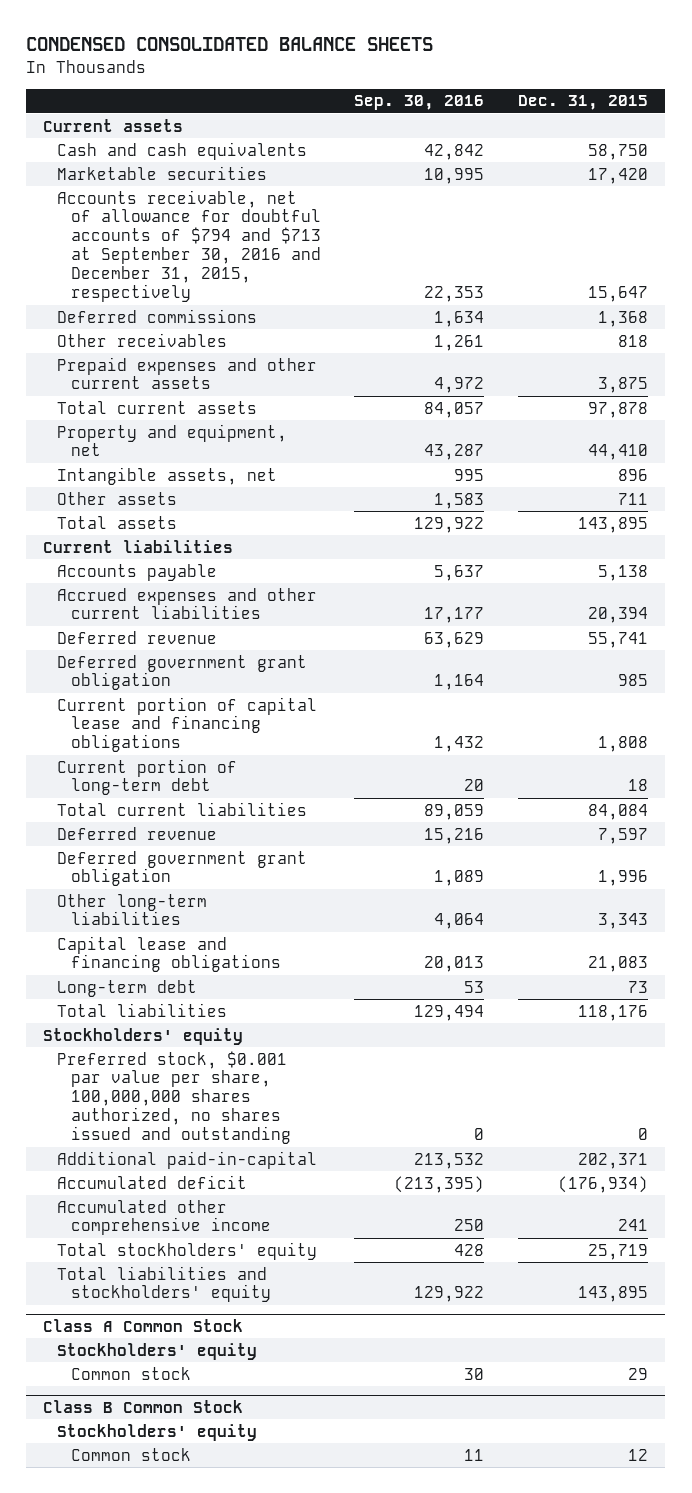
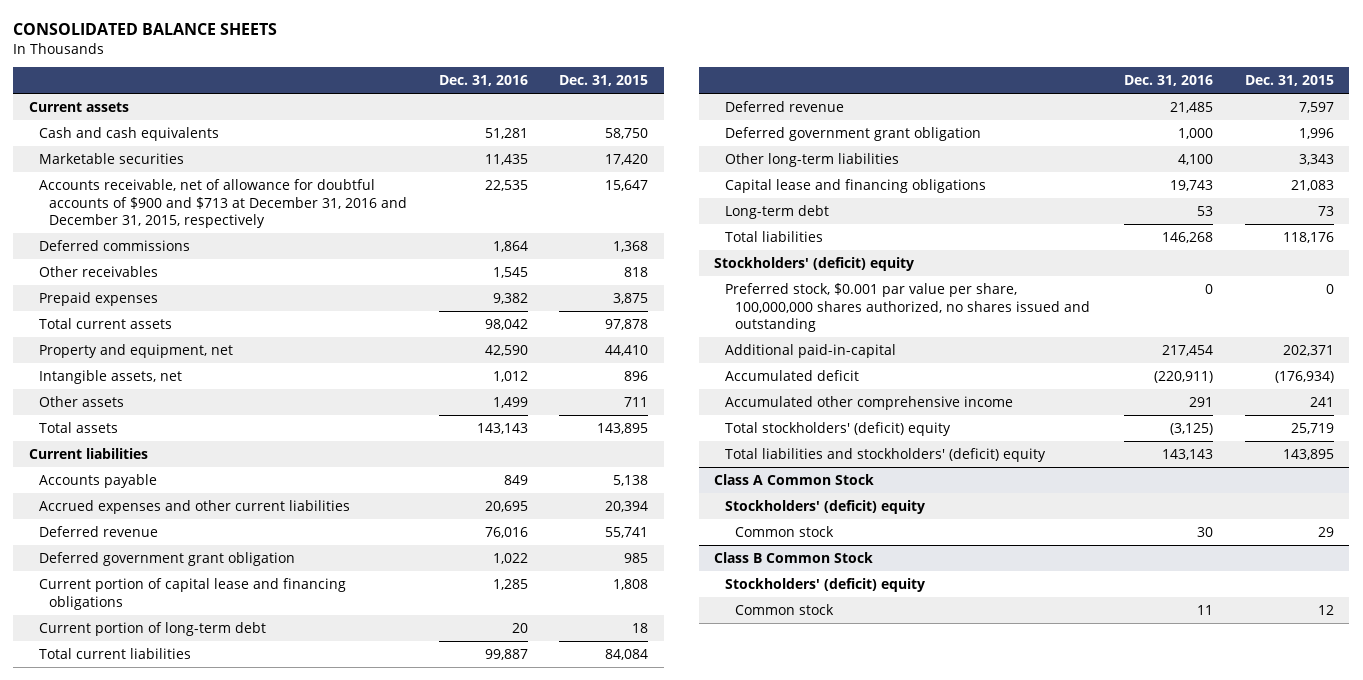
[26,37,434,52] CONDENSED CONSOLIDATED BALANCE SHEETS -> [13,22,278,35] CONSOLIDATED BALANCE SHEETS
[354,95,485,111] Sep. 30, 2016 -> none
none -> [438,75,528,87] Dec. 31, 2016
[56,189,321,303] Accounts receivable, net of allowance for doubtful accounts of $794 and $713 at September 30, 2016 and December 31, 2015, respectively -> [39,178,408,229] Accounts receivable, net of allowance for doubtful accounts of $900 and $713 at December 31, 2016 and December 31, 2015, respectively
[56,356,317,390] Prepaid expenses and other current assets -> [39,291,159,306] Prepaid expenses
[43,1027,244,1045] Stockholders' equity -> [714,256,915,271] Stockholders' (deficit) equity
[56,1241,317,1260] Total stockholders' equity -> [724,421,951,436] Total stockholders' (deficit) equity
[56,1265,271,1303] Total liabilities and stockholders' equity -> [724,447,1046,462] Total liabilities and stockholders' (deficit) equity
[56,1342,257,1360] Stockholders' equity -> [724,499,925,514] Stockholders' (deficit) equity
[56,1423,257,1441] Stockholders' equity -> [724,577,925,592] Stockholders' (deficit) equity

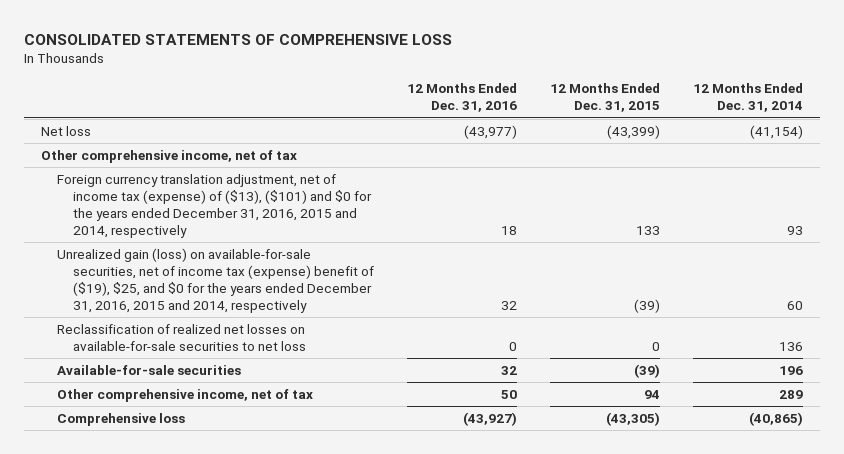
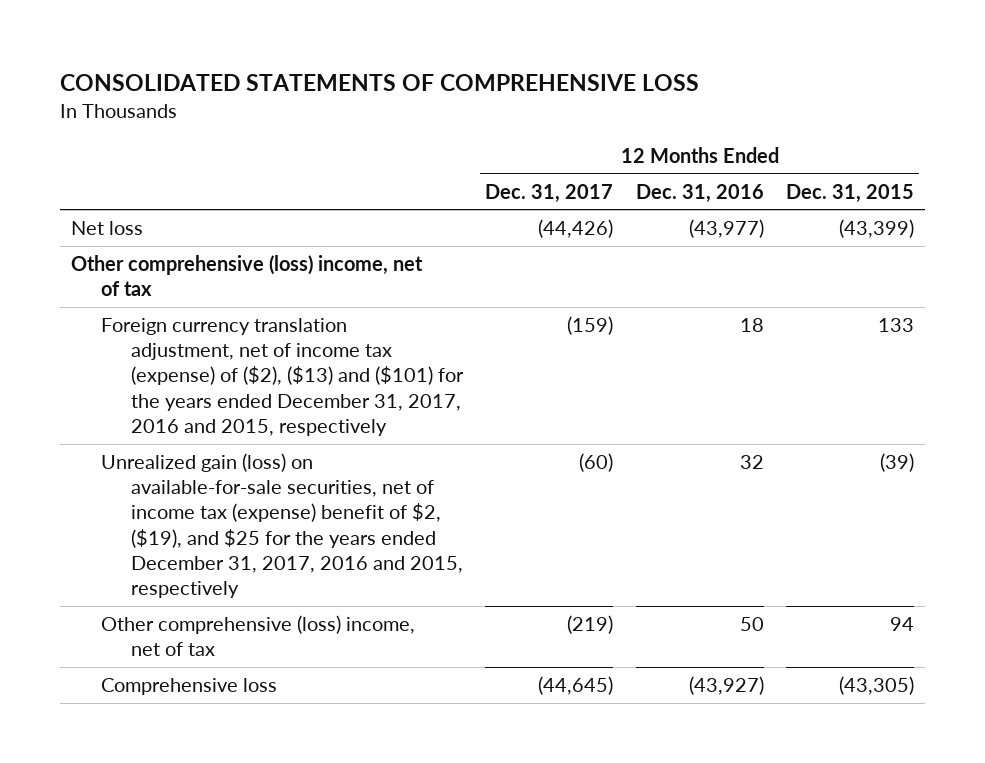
[693,83,804,113] 12 Months Ended Dec. 31, 2014 -> none
none -> [485,183,614,203] Dec. 31, 2017
[57,323,307,351] Reclassification of realized net losses on available-for-sale securities to net loss -> none
[57,364,242,375] Available-for-sale securities -> none
[40,149,297,163] Other comprehensive income, net of tax -> [70,255,423,297] Other comprehensive (loss) income, net of tax
[57,173,373,238] Foreign currency translation adjustment, net of income tax (expense) of ($13), ($101) and $0 for the years ended December 31, 2016, 2015 and 2014, respectively -> [101,318,465,436] Foreign currency translation adjustment, net of income tax (expense) of ($2), ($13) and ($101) for the years ended December 31, 2017, 2016 and 2015, respectively
[57,247,375,313] Unrealized gain (loss) on available-for-sale securities, net of income tax (expense) benefit of ($19), $25, and $0 for the years ended December 31, 2016, 2015 and 2014, respectively -> [101,453,464,598] Unrealized gain (loss) on available-for-sale securities, net of income tax (expense) benefit of $2, ($19), and $25 for the years ended December 31, 2017, 2016 and 2015, respectively
[57,388,314,402] Other comprehensive income, net of tax -> [101,615,416,657] Other comprehensive (loss) income, net of tax

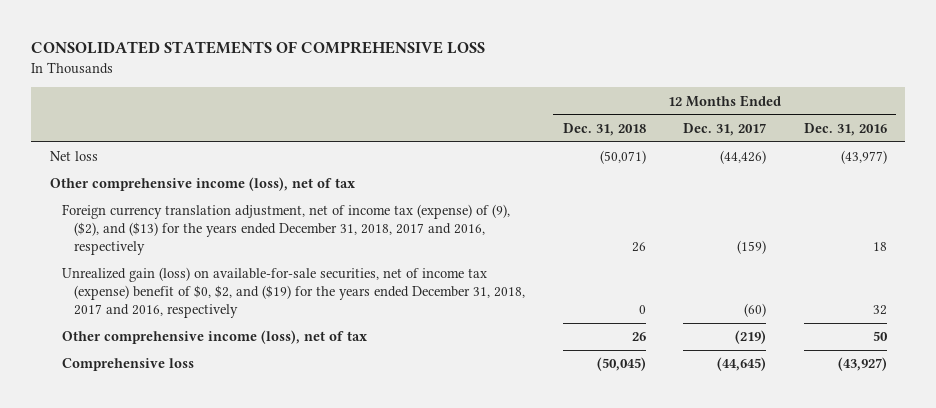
[785,183,914,203] Dec. 31, 2015 -> none
none -> [562,122,646,136] Dec. 31, 2018
[70,255,423,297] Other comprehensive (loss) income, net of tax -> [49,177,355,192] Other comprehensive income (loss), net of tax
[101,318,465,436] Foreign currency translation adjustment, net of income tax (expense) of ($2), ($13) and ($101) for the years ended December 31, 2017, 2016 and 2015, respectively -> [61,204,510,256] Foreign currency translation adjustment, net of income tax (expense) of (9), ($2), and ($13) for the years ended December 31, 2018, 2017 and 2016, respectively
[101,453,464,598] Unrealized gain (loss) on available-for-sale securities, net of income tax (expense) benefit of $2, ($19), and $25 for the years ended December 31, 2017, 2016 and 2015, respectively -> [61,267,525,319] Unrealized gain (loss) on available-for-sale securities, net of income tax (expense) benefit of $0, $2, and ($19) for the years ended December 31, 2018, 2017 and 2016, respectively
[101,615,416,657] Other comprehensive (loss) income, net of tax -> [61,330,367,345] Other comprehensive income (loss), net of tax

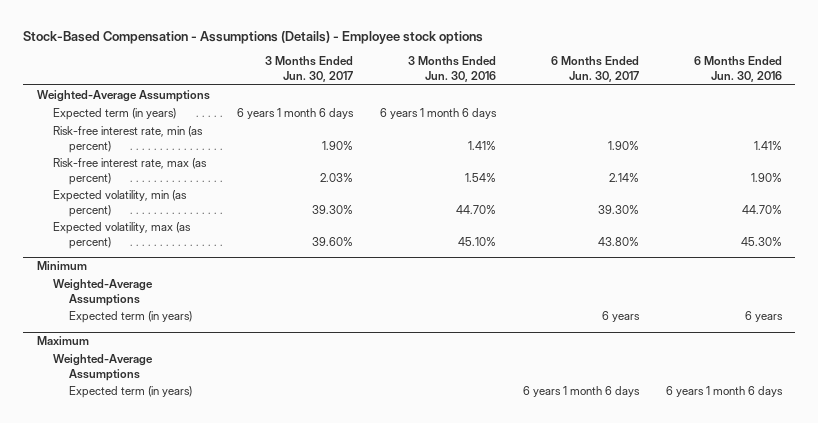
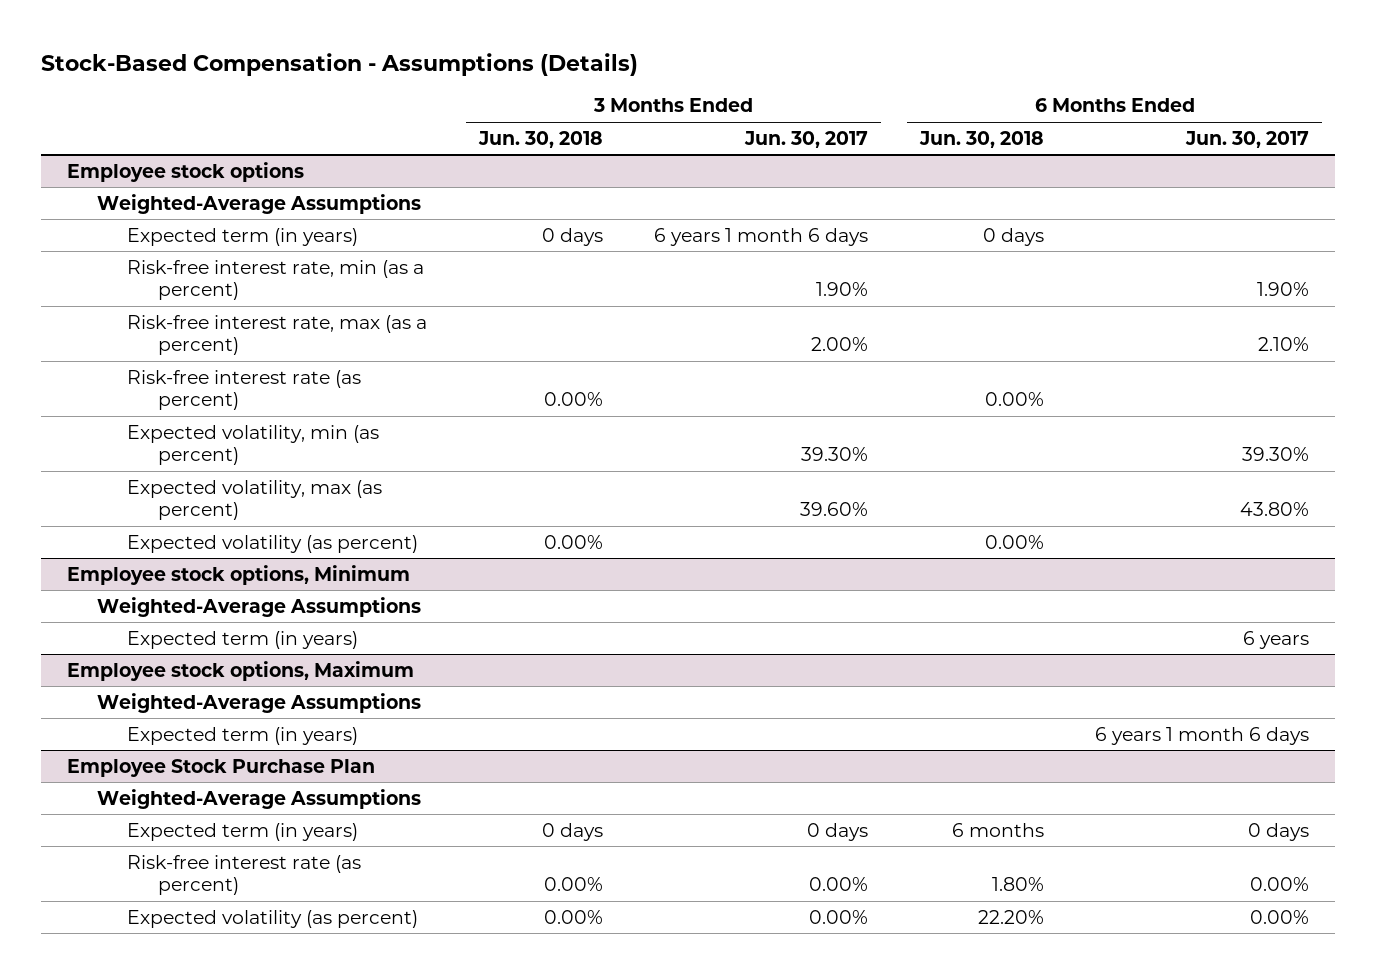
[23,30,484,44] Stock-Based Compensation - Assumptions (Details) - Employee stock options -> [41,52,639,76] Stock-Based Compensation - Assumptions (Details)
[407,56,496,83] 3 Months Ended Jun. 30, 2016 -> none
[693,56,782,83] 6 Months Ended Jun. 30, 2016 -> none
none -> [477,130,603,148] Jun. 30, 2018
none -> [918,130,1044,148] Jun. 30, 2018
none -> [66,161,304,182] Employee stock options
[52,126,203,153] Risk-free interest rate, min (as percent) -> [127,259,425,301] Risk-free interest rate, min (as a percent)
[52,158,207,185] Risk-free interest rate, max (as percent) -> [127,314,428,356] Risk-free interest rate, max (as a percent)
[319,172,353,182] 2.03% -> [811,337,869,352] 2.00%
[608,172,639,182] 2.14% -> [1258,337,1310,352] 2.10%
none -> [127,369,362,411] Risk-free interest rate (as percent)
[36,261,87,271] Minimum -> none
none -> [127,534,419,553] Expected volatility (as percent)
none -> [66,564,410,585] Employee stock options, Minimum
[36,336,89,346] Maximum -> none
none -> [66,660,414,681] Employee stock options, Maximum
none -> [66,758,375,777] Employee Stock Purchase Plan
none -> [97,788,422,809] Weighted-Average Assumptions
none -> [127,822,359,841] Expected term (in years)
none -> [127,854,362,896] Risk-free interest rate (as percent)
none -> [127,909,419,928] Expected volatility (as percent)

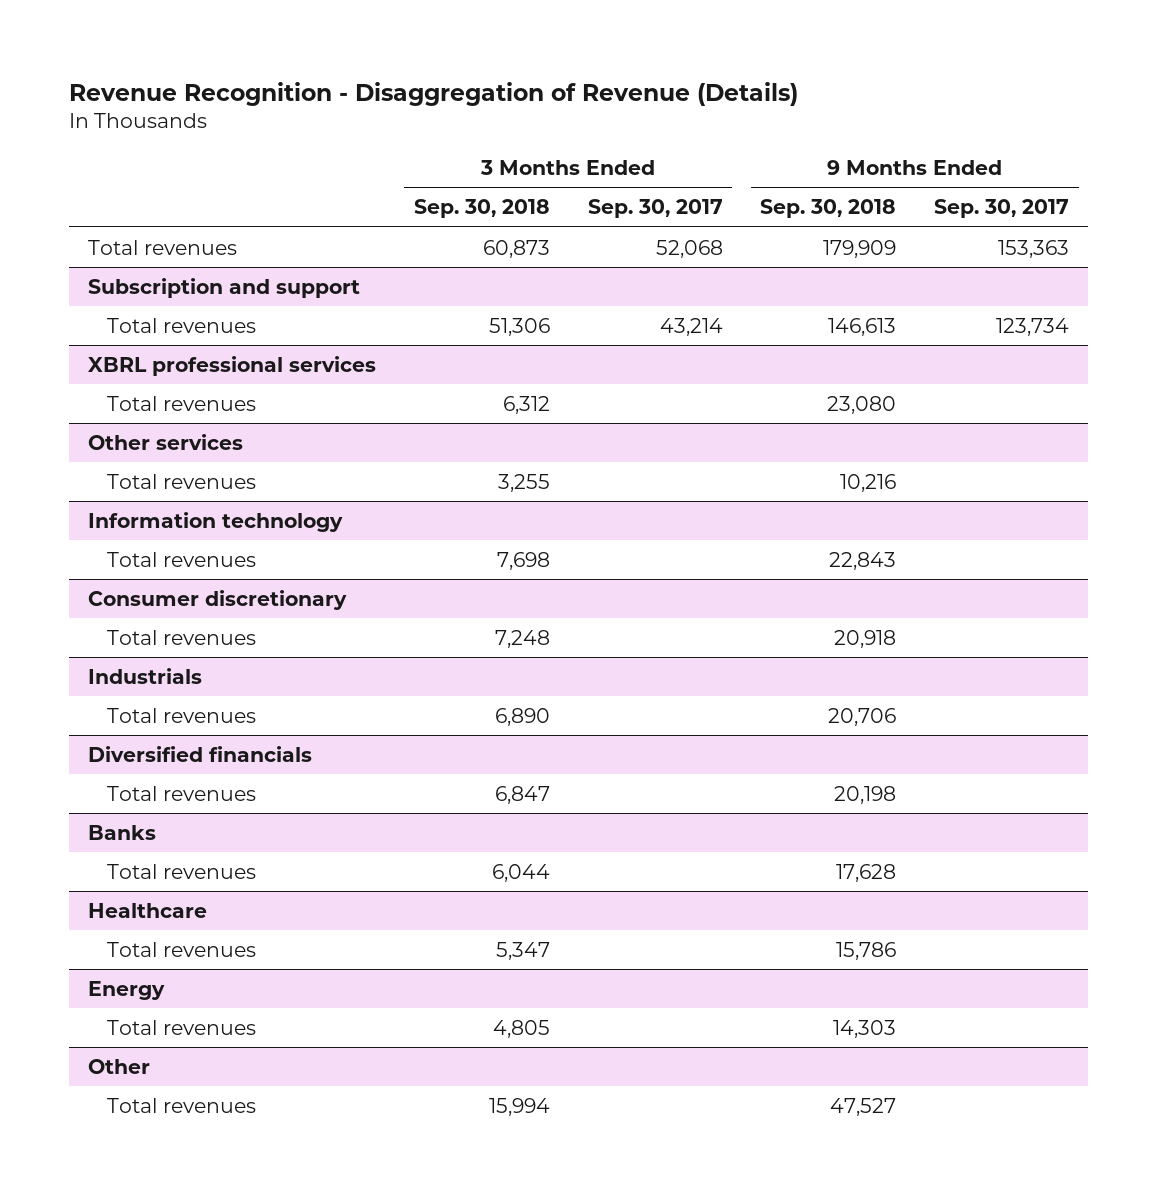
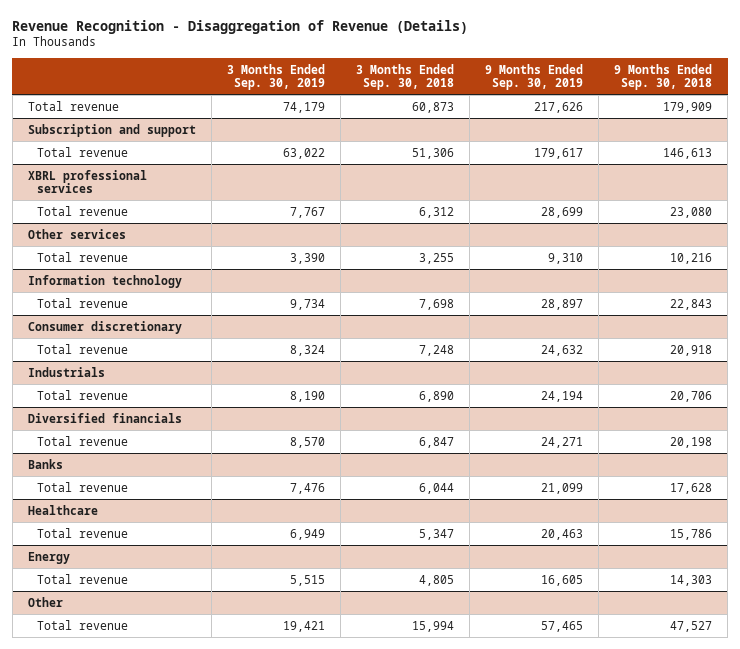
[587,199,723,219] Sep. 30, 2017 -> none
[934,199,1070,219] Sep. 30, 2017 -> none
none -> [227,63,326,91] 3 Months Ended Sep. 30, 2019
none -> [485,63,584,91] 9 Months Ended Sep. 30, 2019
[88,239,238,255] Total revenues -> [27,100,119,111] Total revenue
[107,317,257,333] Total revenues -> [37,146,129,157] Total revenue
[107,395,257,411] Total revenues -> [37,205,129,216] Total revenue
[107,473,257,489] Total revenues -> [37,251,129,262] Total revenue
[107,551,257,567] Total revenues -> [37,297,129,308] Total revenue
[107,629,257,645] Total revenues -> [37,343,129,354] Total revenue
[107,707,257,723] Total revenues -> [37,389,129,400] Total revenue
[107,785,257,801] Total revenues -> [37,435,129,446] Total revenue
[107,863,257,879] Total revenues -> [37,481,129,492] Total revenue
[107,941,257,957] Total revenues -> [37,527,129,538] Total revenue
[107,1019,257,1035] Total revenues -> [37,573,129,584] Total revenue
[107,1097,257,1113] Total revenues -> [37,619,129,630] Total revenue

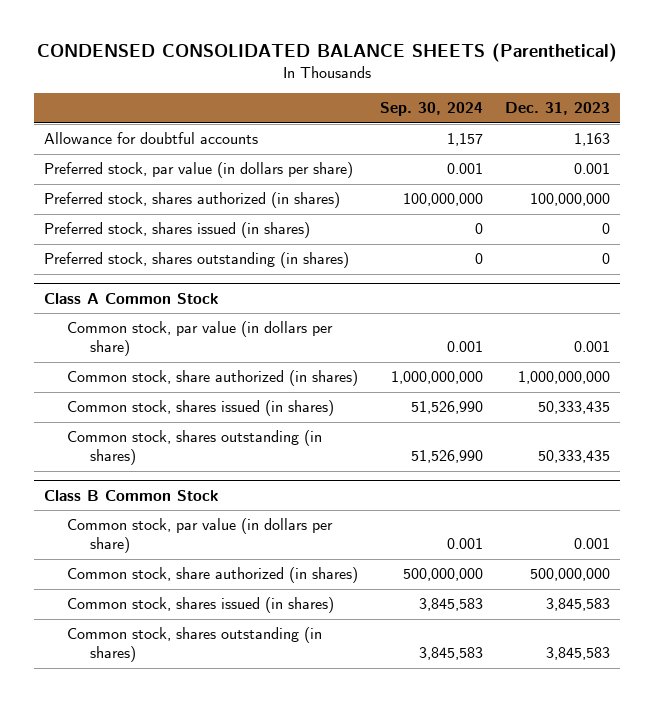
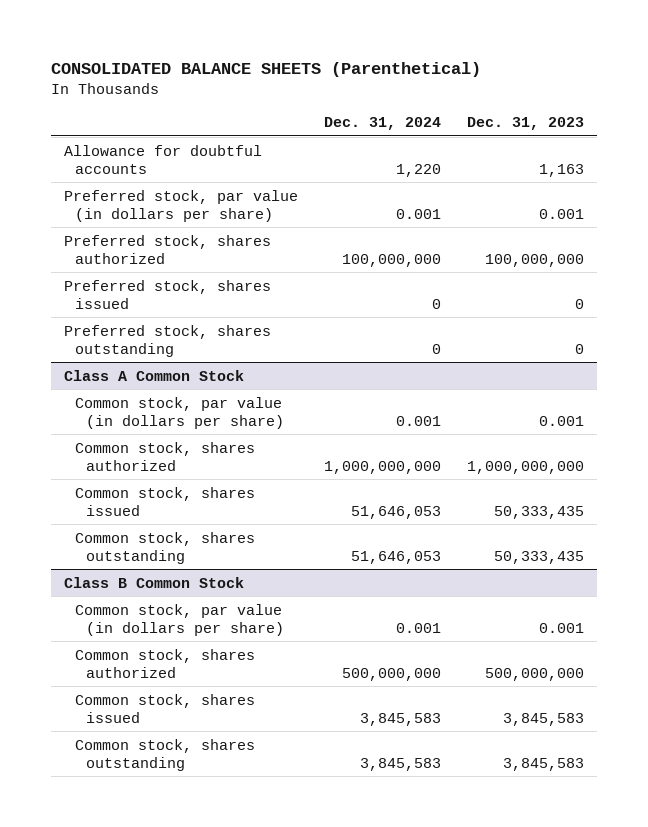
[37,43,618,63] CONDENSED CONSOLIDATED BALANCE SHEETS (Parenthetical) -> [50,61,481,77] CONSOLIDATED BALANCE SHEETS (Parenthetical)
[380,102,484,117] Sep. 30, 2024 -> none
none -> [323,117,441,131] Dec. 31, 2024
[44,192,341,209] Preferred stock, shares authorized (in shares) -> [63,234,271,264] Preferred stock, shares authorized
[44,222,311,239] Preferred stock, shares issued (in shares) -> [63,279,271,309] Preferred stock, shares issued
[44,252,350,269] Preferred stock, shares outstanding (in shares) -> [63,324,271,357] Preferred stock, shares outstanding
[67,370,359,387] Common stock, share authorized (in shares) -> [74,441,255,471] Common stock, shares authorized
[67,400,335,417] Common stock, shares issued (in shares) -> [74,486,255,516] Common stock, shares issued
[67,430,323,466] Common stock, shares outstanding (in shares) -> [74,531,255,564] Common stock, shares outstanding
[67,567,359,584] Common stock, share authorized (in shares) -> [74,648,255,678] Common stock, shares authorized
[67,597,335,614] Common stock, shares issued (in shares) -> [74,693,255,723] Common stock, shares issued
[67,627,323,663] Common stock, shares outstanding (in shares) -> [74,738,255,771] Common stock, shares outstanding

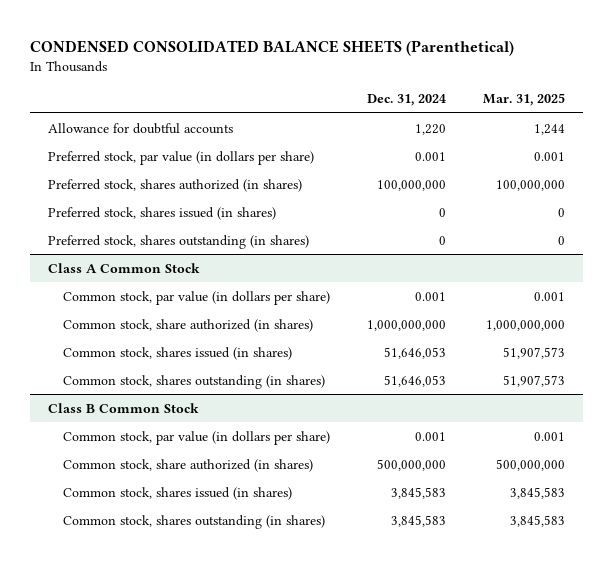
[50,61,481,77] CONSOLIDATED BALANCE SHEETS (Parenthetical) -> [29,39,514,56] CONDENSED CONSOLIDATED BALANCE SHEETS (Parenthetical)
[467,117,585,131] Dec. 31, 2023 -> none
none -> [482,93,565,107] Mar. 31, 2025
[63,234,271,264] Preferred stock, shares authorized -> [48,178,303,192] Preferred stock, shares authorized (in shares)
[63,279,271,309] Preferred stock, shares issued -> [48,206,277,220] Preferred stock, shares issued (in shares)
[63,324,271,357] Preferred stock, shares outstanding -> [48,234,310,249] Preferred stock, shares outstanding (in shares)
[74,441,255,471] Common stock, shares authorized -> [63,318,314,332] Common stock, share authorized (in shares)
[74,486,255,516] Common stock, shares issued -> [63,346,293,360] Common stock, shares issued (in shares)
[74,531,255,564] Common stock, shares outstanding -> [63,374,326,389] Common stock, shares outstanding (in shares)
[74,648,255,678] Common stock, shares authorized -> [63,458,314,472] Common stock, share authorized (in shares)
[74,693,255,723] Common stock, shares issued -> [63,486,293,500] Common stock, shares issued (in shares)
[74,738,255,771] Common stock, shares outstanding -> [63,514,326,529] Common stock, shares outstanding (in shares)

